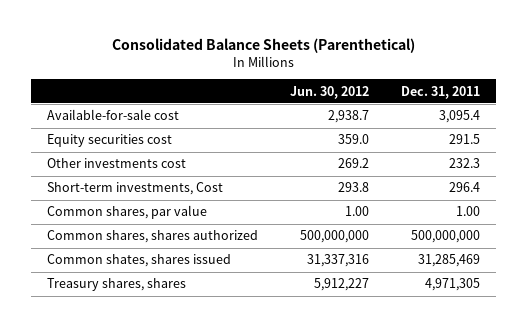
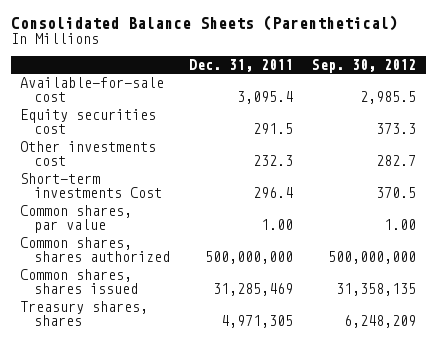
[290,85,370,99] Jun. 30, 2012 -> none
none -> [311,58,416,73] Sep. 30, 2012
[47,182,224,196] Short-term investments, Cost -> [20,173,162,199] Short-term investments Cost
[47,254,232,268] Common shates, shares issued -> [20,269,138,295] Common shares, shares issued

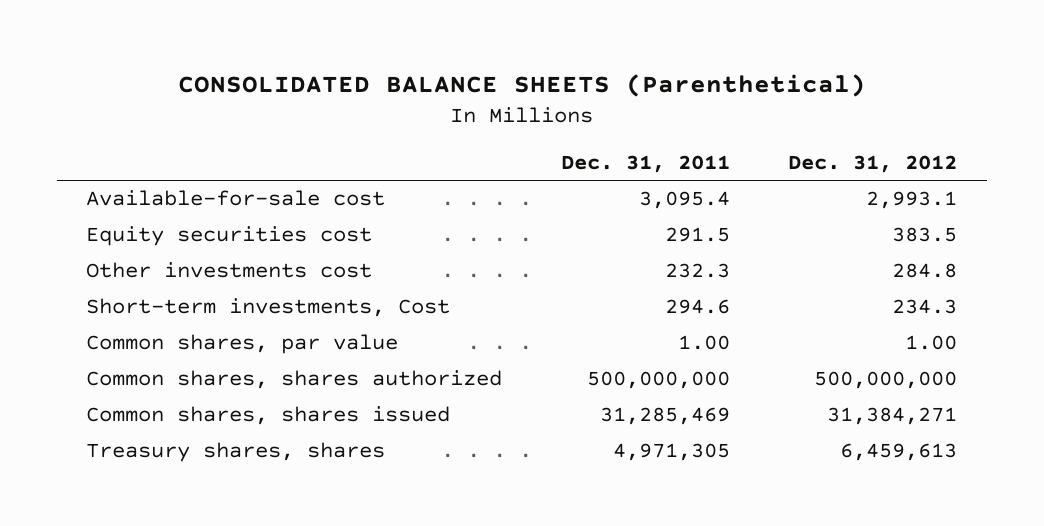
[10,14,398,31] Consolidated Balance Sheets (Parenthetical) -> [177,73,866,97] CONSOLIDATED BALANCE SHEETS (Parenthetical)
[311,58,416,73] Sep. 30, 2012 -> none
none -> [788,154,958,173] Dec. 31, 2012
[20,173,162,199] Short-term investments Cost -> [86,298,451,318] Short-term investments, Cost
[252,187,293,199] 296.4 -> [664,299,730,315] 294.6

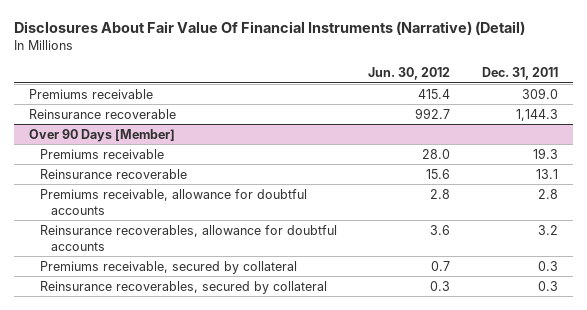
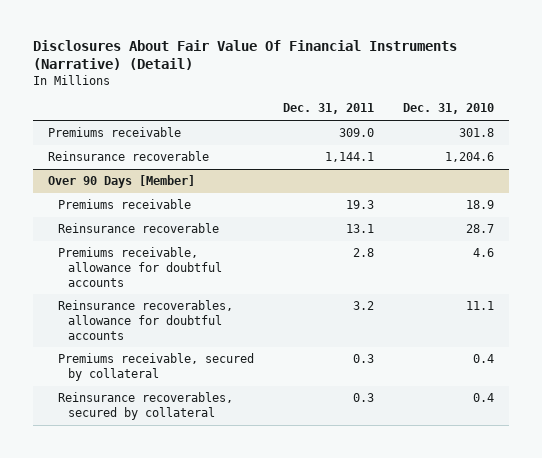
[368,67,451,81] Jun. 30, 2012 -> none
none -> [403,103,495,115] Dec. 31, 2010
[515,108,558,121] 1,144.3 -> [325,152,375,163] 1,144.1

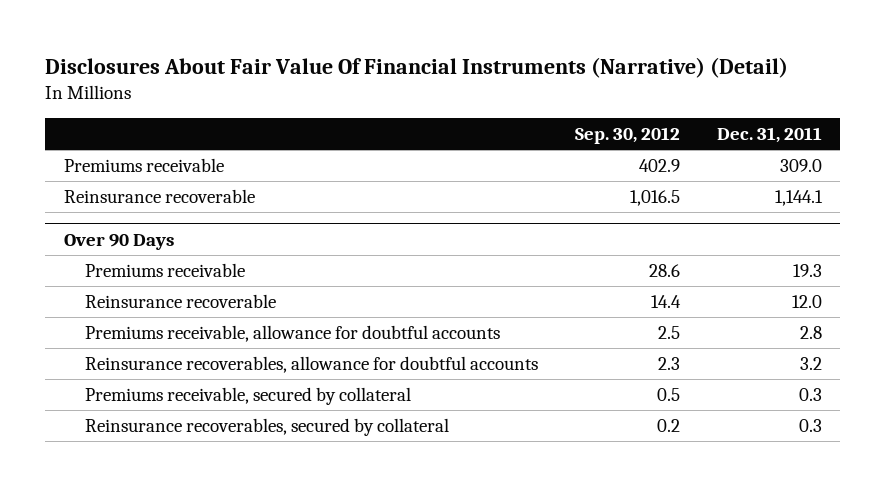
[403,103,495,115] Dec. 31, 2010 -> none
none -> [574,126,680,144] Sep. 30, 2012
[47,175,195,189] Over 90 Days [Member] -> [63,233,174,250] Over 90 Days
[346,224,375,234] 13.1 -> [791,295,822,309] 12.0

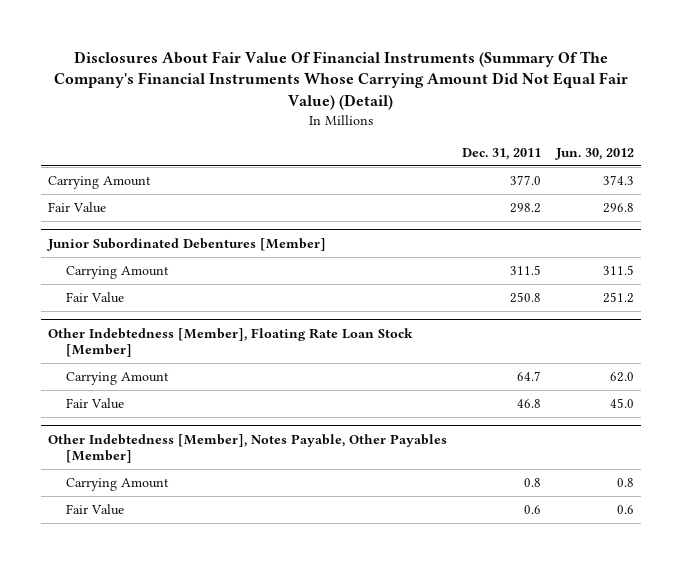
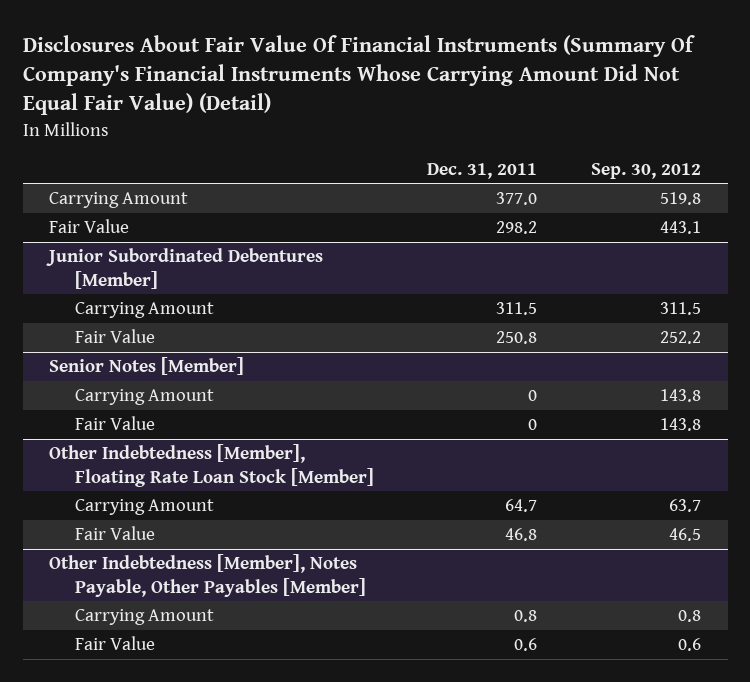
[54,50,629,110] Disclosures About Fair Value Of Financial Instruments (Summary Of The Company's Financial Instruments Whose Carrying Amount Did Not Equal Fair Value) (Detail) -> [22,34,695,116] Disclosures About Fair Value Of Financial Instruments (Summary Of Company's Financial Instruments Whose Carrying Amount Did Not Equal Fair Value) (Detail)
[554,147,634,160] Jun. 30, 2012 -> none
none -> [590,162,701,179] Sep. 30, 2012
none -> [49,357,245,376] Senior Notes [Member]
none -> [74,389,214,406] Carrying Amount
none -> [74,416,155,431] Fair Value

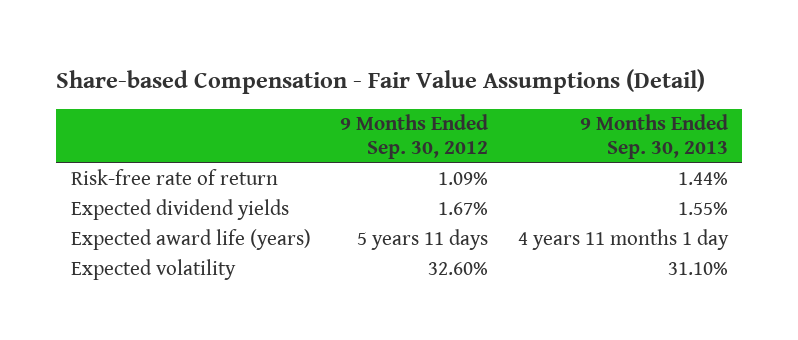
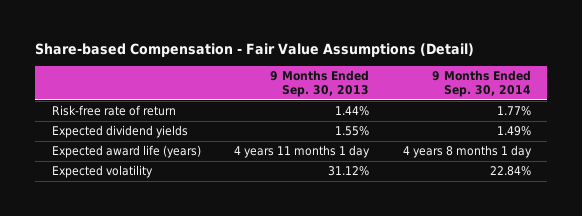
[340,114,489,159] 9 Months Ended Sep. 30, 2012 -> none
none -> [431,70,531,98] 9 Months Ended Sep. 30, 2014
[667,262,728,276] 31.10% -> [328,166,370,177] 31.12%

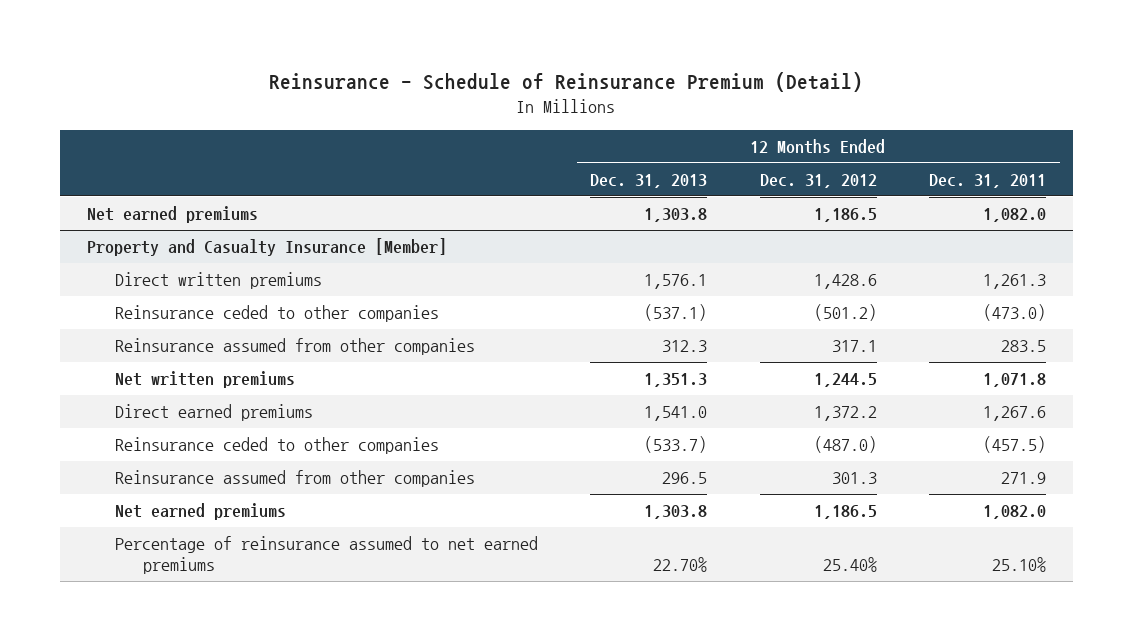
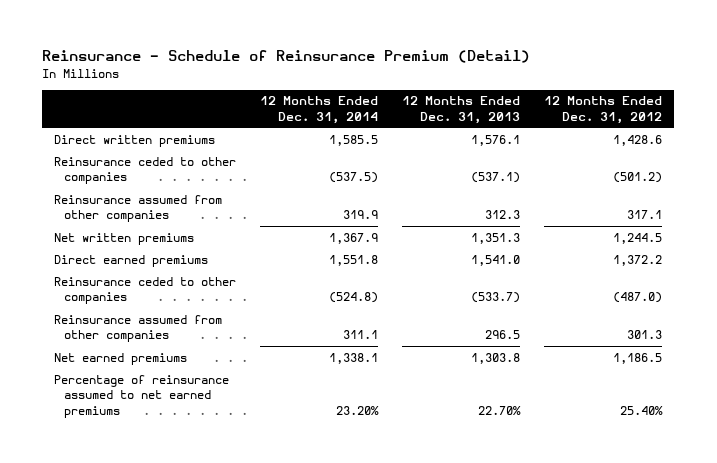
[929,173,1047,188] Dec. 31, 2011 -> none
none -> [260,96,379,125] 12 Months Ended Dec. 31, 2014
[86,206,258,224] Net earned premiums -> none
[86,238,447,257] Property and Casualty Insurance [Member] -> none

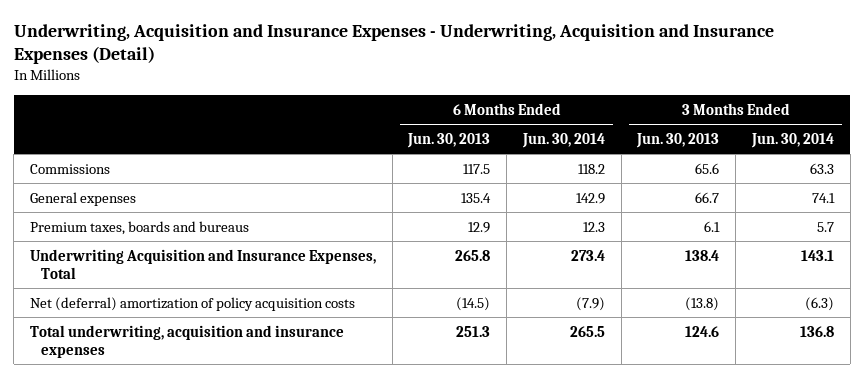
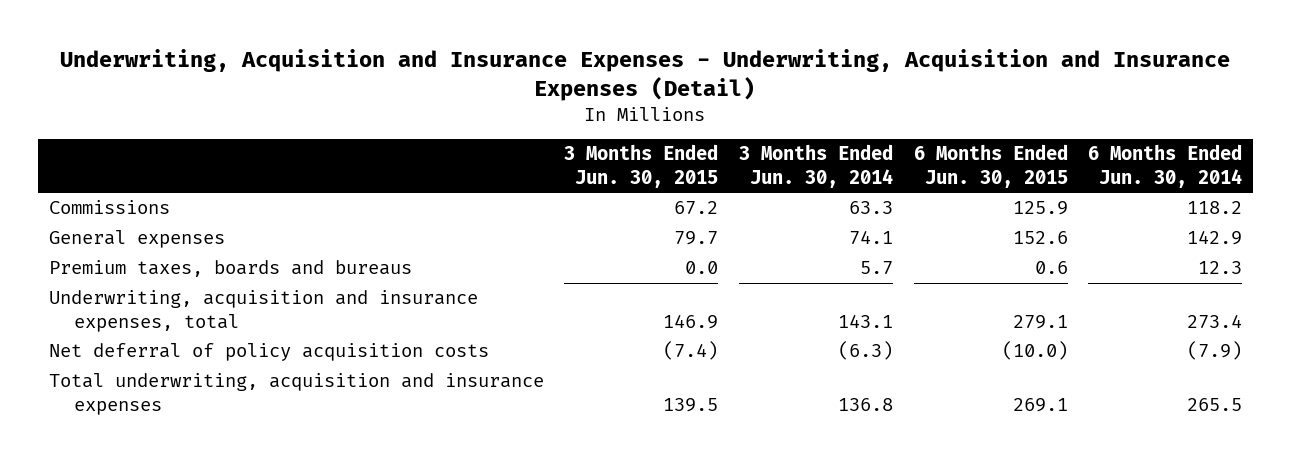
[407,132,491,148] Jun. 30, 2013 -> none
[636,132,720,148] Jun. 30, 2013 -> none
none -> [564,144,719,188] 3 Months Ended Jun. 30, 2015
none -> [913,144,1068,188] 6 Months Ended Jun. 30, 2015
[29,248,376,279] Underwriting Acquisition and Insurance Expenses, Total -> [48,290,478,332] Underwriting, acquisition and insurance expenses, total
[29,296,355,311] Net (deferral) amortization of policy acquisition costs -> [48,343,489,362] Net deferral of policy acquisition costs

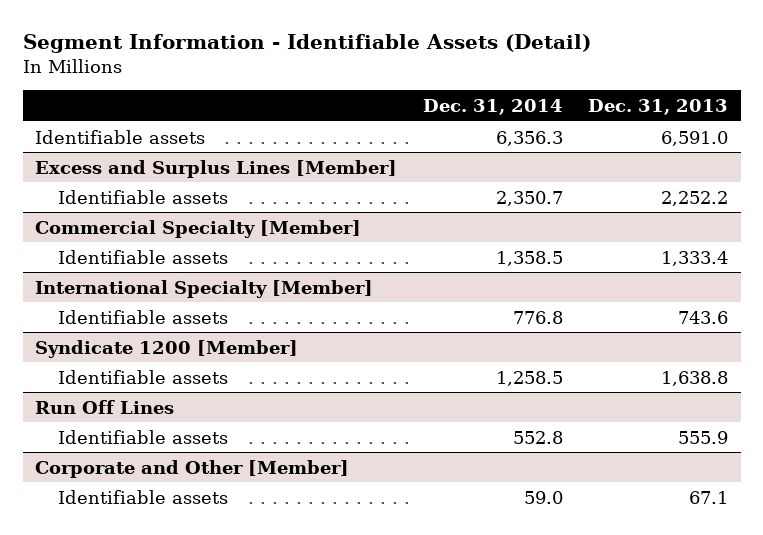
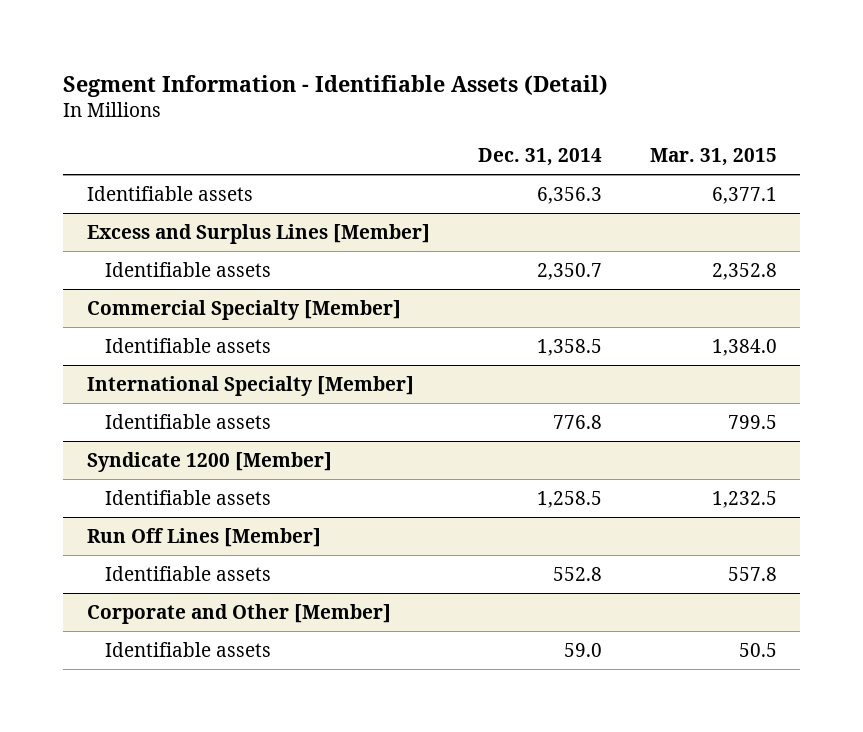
[587,98,728,115] Dec. 31, 2013 -> none
none -> [649,147,777,166] Mar. 31, 2015
[35,399,175,414] Run Off Lines -> [86,527,321,547] Run Off Lines [Member]

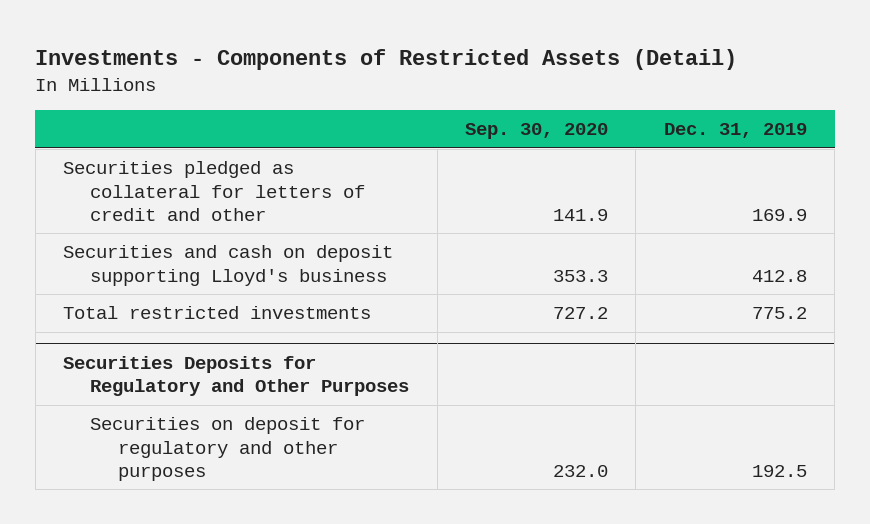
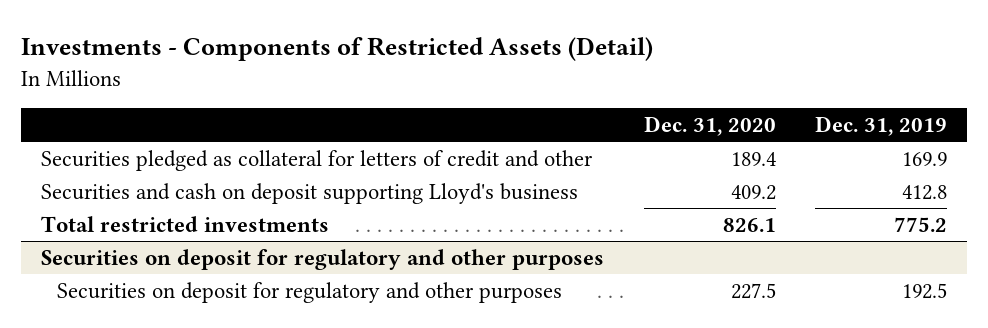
[465,123,609,140] Sep. 30, 2020 -> none
none -> [643,115,776,136] Dec. 31, 2020
[62,355,410,397] Securities Deposits for Regulatory and Other Purposes -> [40,248,604,270] Securities on deposit for regulatory and other purposes

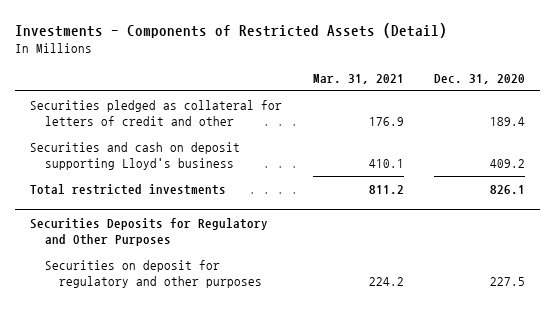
[815,115,948,136] Dec. 31, 2019 -> none
none -> [312,73,404,84] Mar. 31, 2021
[40,248,604,270] Securities on deposit for regulatory and other purposes -> [30,217,269,246] Securities Deposits for Regulatory and Other Purposes

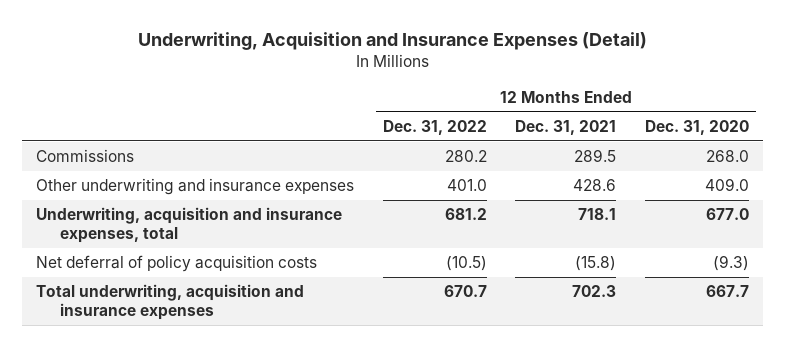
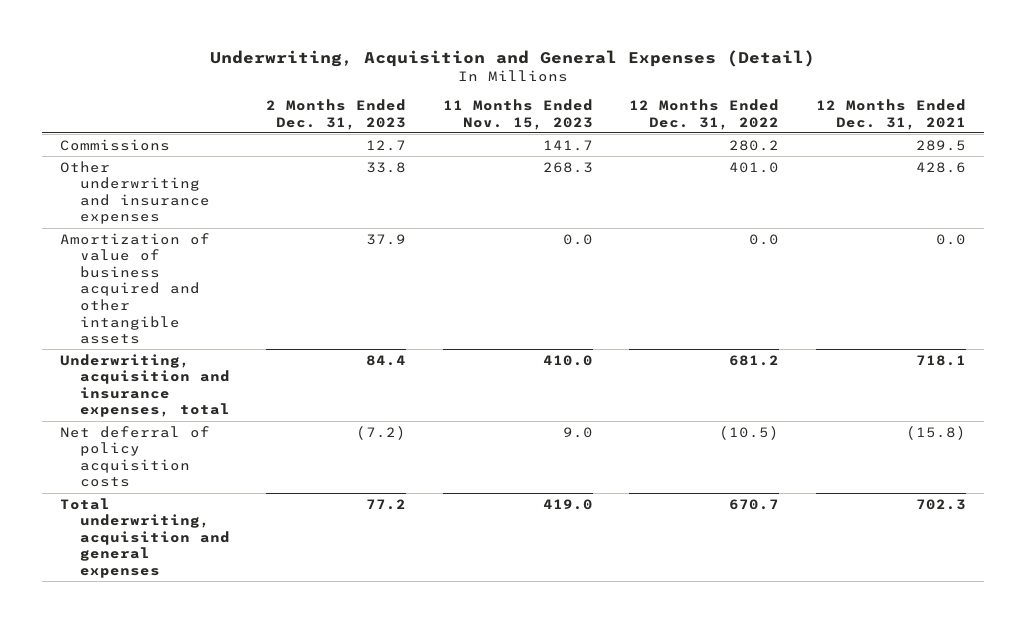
[137,31,647,50] Underwriting, Acquisition and Insurance Expenses (Detail) -> [209,49,815,67] Underwriting, Acquisition and General Expenses (Detail)
[645,119,750,135] Dec. 31, 2020 -> none
none -> [266,99,407,130] 2 Months Ended Dec. 31, 2023
none -> [442,99,593,130] 11 Months Ended Nov. 15, 2023
none -> [59,232,210,345] Amortization of value of business acquired and other intangible assets
[35,284,304,321] Total underwriting, acquisition and insurance expenses -> [59,497,230,578] Total underwriting, acquisition and general expenses

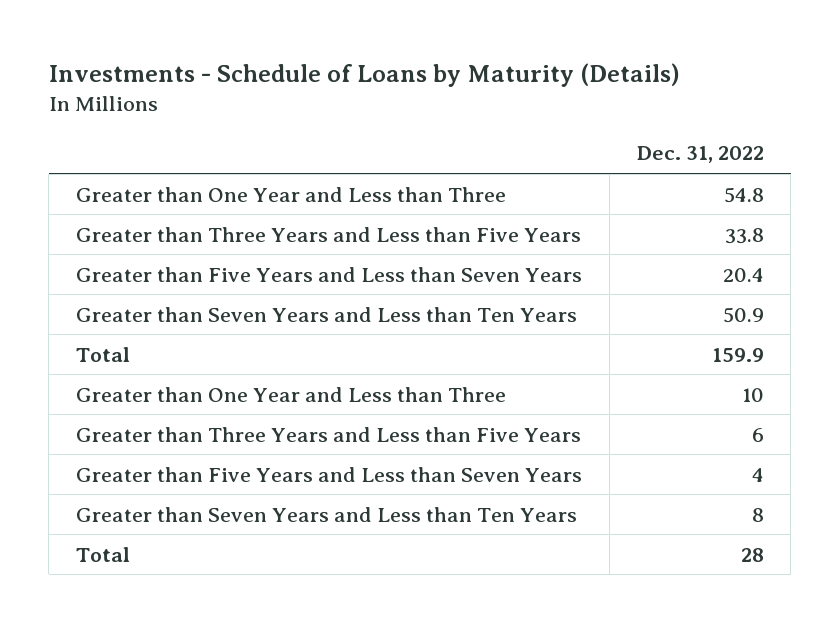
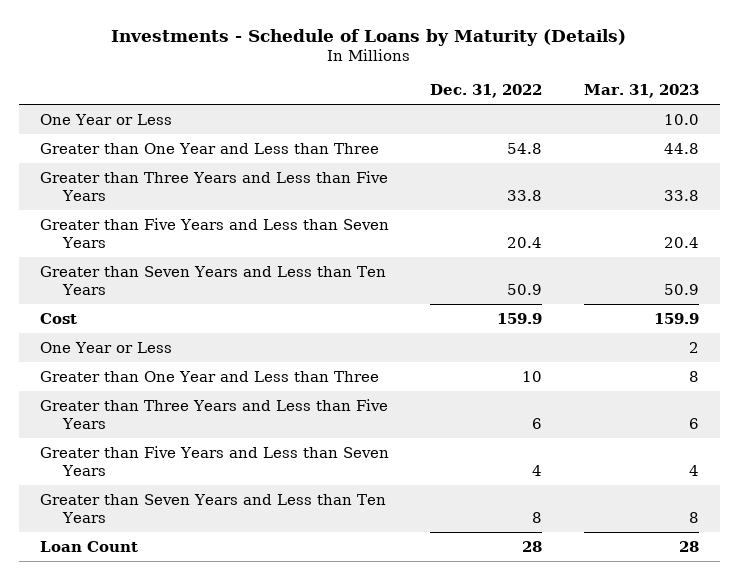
none -> [583,84,699,99] Mar. 31, 2023
none -> [40,113,173,125] One Year or Less
[76,346,131,362] Total -> [40,312,78,324] Cost
none -> [40,341,173,353] One Year or Less
[76,546,131,562] Total -> [40,540,139,552] Loan Count

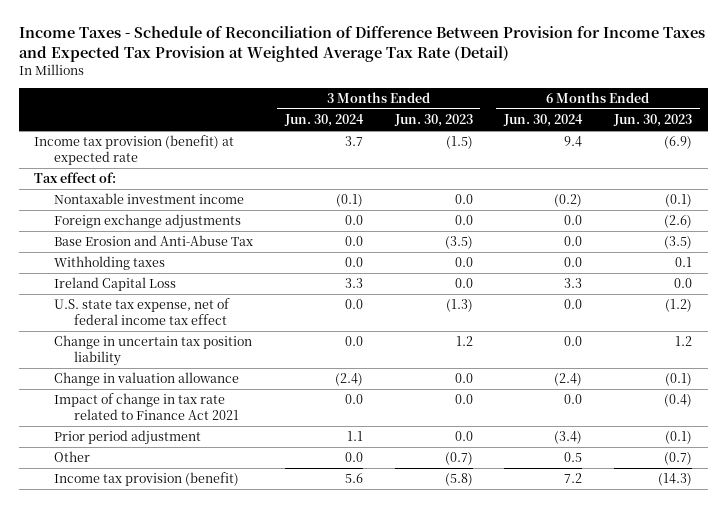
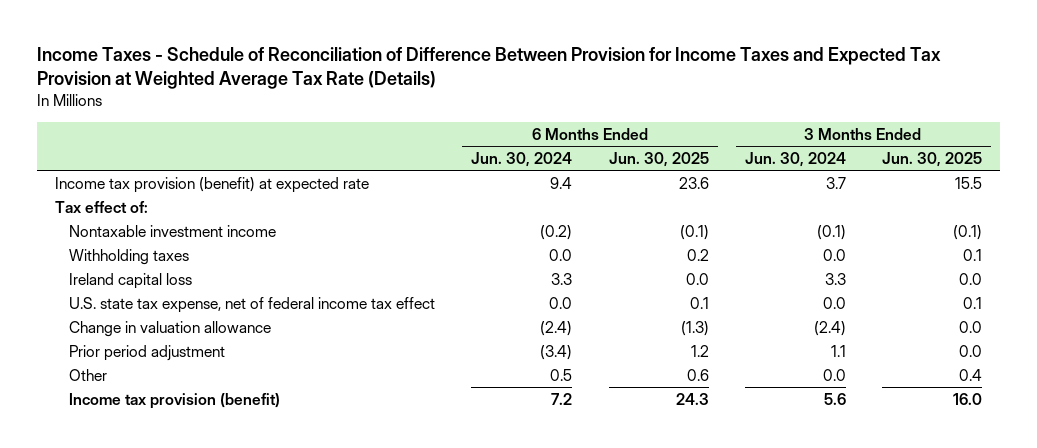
[18,26,705,63] Income Taxes - Schedule of Reconciliation of Difference Between Provision for Income Taxes and Expected Tax Provision at Weighted Average Tax Rate (Detail) -> [37,47,942,90] Income Taxes - Schedule of Reconciliation of Difference Between Provision for Income Taxes and Expected Tax Provision at Weighted Average Tax Rate (Details)
[393,114,473,128] Jun. 30, 2023 -> none
[612,114,692,128] Jun. 30, 2023 -> none
none -> [608,151,709,167] Jun. 30, 2025
none -> [881,151,982,167] Jun. 30, 2025
[54,214,242,230] Foreign exchange adjustments -> none
[54,235,254,247] Base Erosion and Anti-Abuse Tax -> none
[54,277,177,292] Ireland Capital Loss -> [69,272,193,289] Ireland capital loss
[54,335,253,367] Change in uncertain tax position liability -> none
[54,393,239,421] Impact of change in tax rate related to Finance Act 2021 -> none

